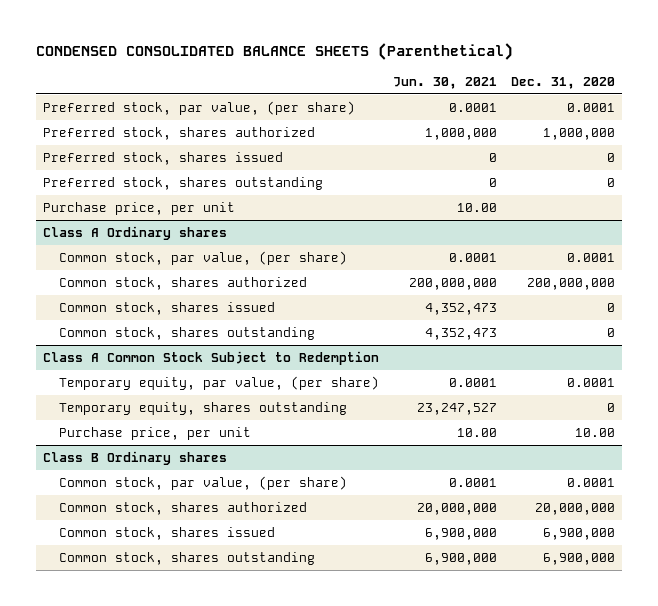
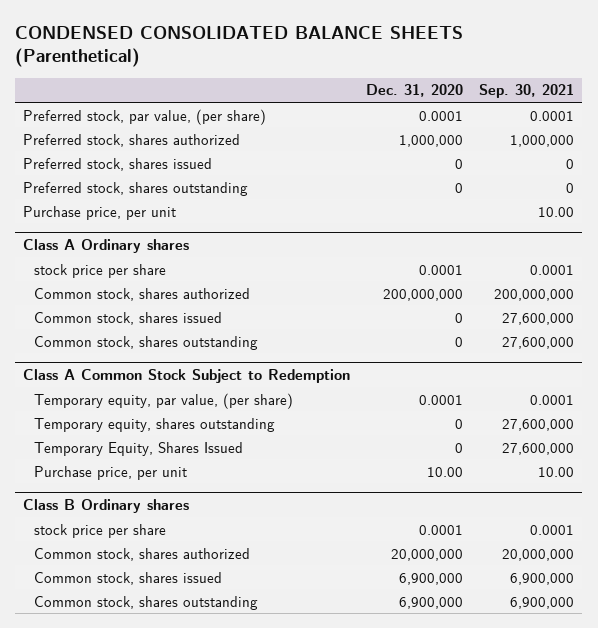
[393,76,498,89] Jun. 30, 2021 -> none
none -> [479,84,575,99] Sep. 30, 2021
[59,251,348,266] Common stock, par value, (per share) -> [34,263,167,278] stock price per share
none -> [34,441,244,456] Temporary Equity, Shares Issued
[59,476,348,491] Common stock, par value, (per share) -> [34,523,167,538] stock price per share

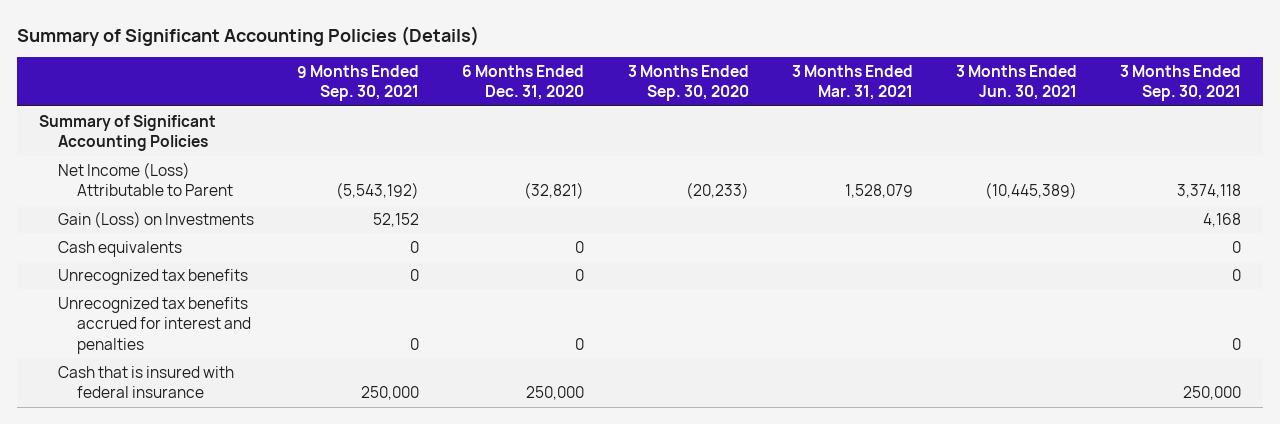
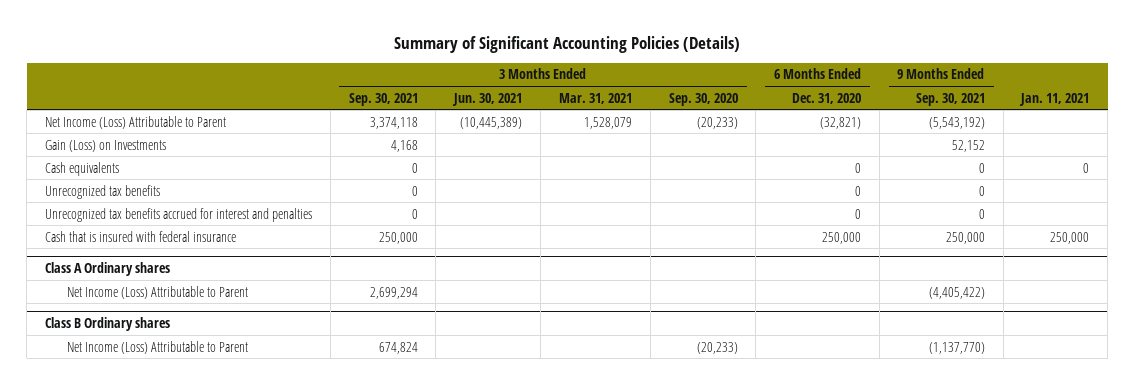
none -> [1019,92,1090,106] Jan. 11, 2021
[38,114,216,152] Summary of Significant Accounting Policies -> none
none -> [45,262,171,277] Class A Ordinary shares
none -> [66,285,248,299] Net Income (Loss) Attributable to Parent
none -> [45,317,171,332] Class B Ordinary shares
none -> [66,340,248,354] Net Income (Loss) Attributable to Parent

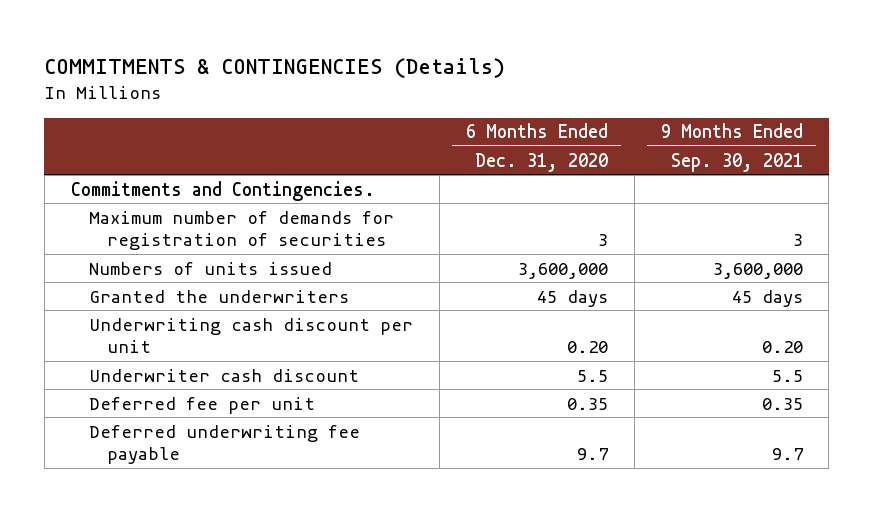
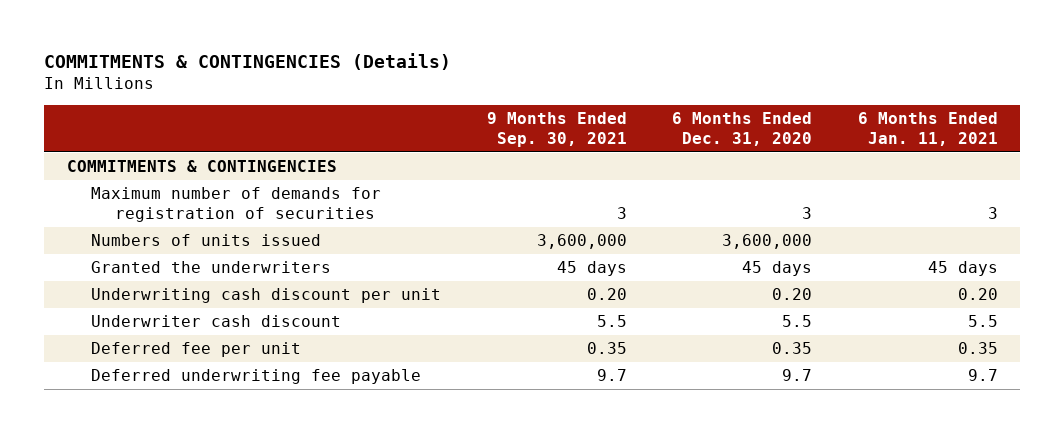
none -> [857,111,998,146] 6 Months Ended Jan. 11, 2021
[70,180,375,201] Commitments and Contingencies. -> [66,160,337,173] COMMITMENTS & CONTINGENCIES

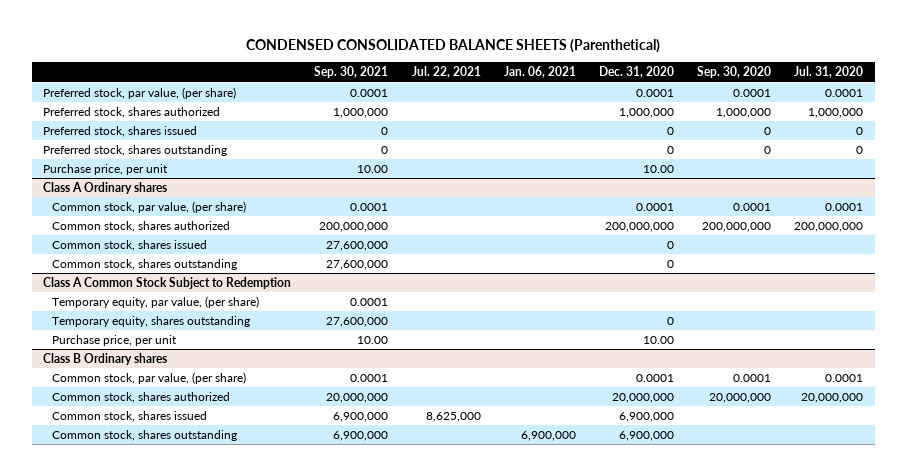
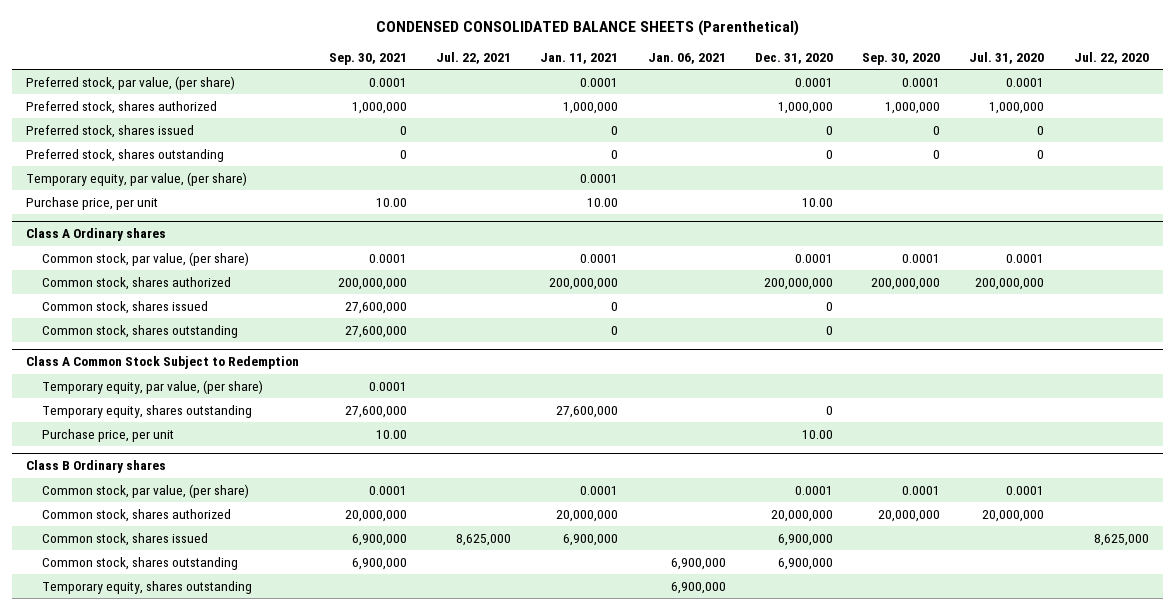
none -> [540,53,619,65] Jan. 11, 2021
none -> [1073,52,1149,65] Jul. 22, 2020
none -> [26,171,248,186] Temporary equity, par value, (per share)
none -> [41,580,252,594] Temporary equity, shares outstanding

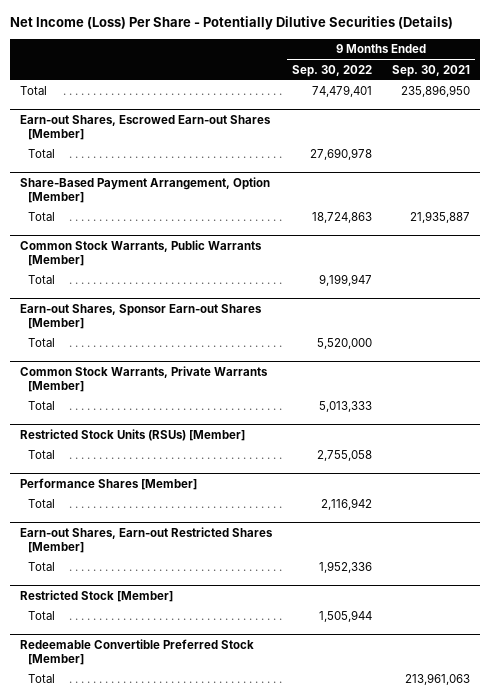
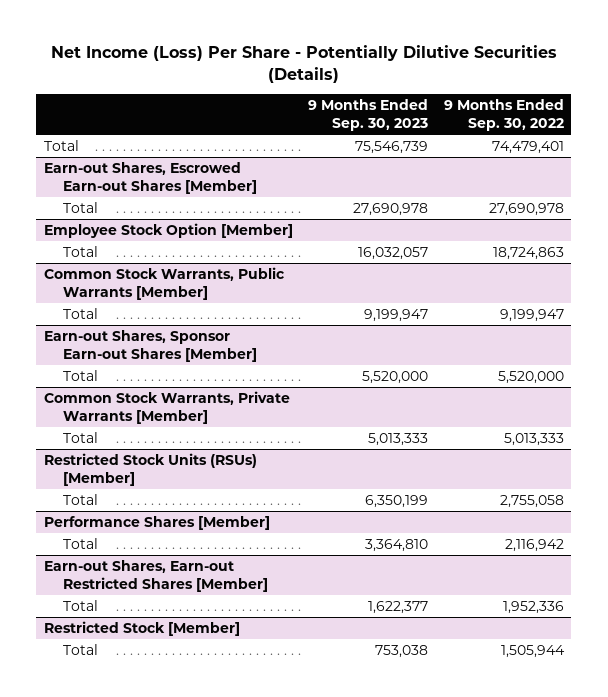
[392,64,471,77] Sep. 30, 2021 -> none
none -> [308,99,429,132] 9 Months Ended Sep. 30, 2023
[19,176,270,203] Share-Based Payment Arrangement, Option [Member] -> [44,223,294,239] Employee Stock Option [Member]
[19,638,254,665] Redeemable Convertible Preferred Stock [Member] -> none
[28,674,56,684] Total -> none

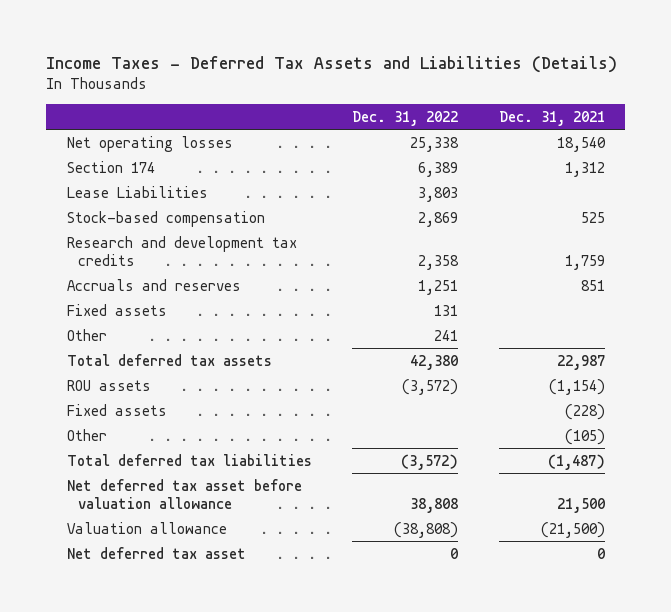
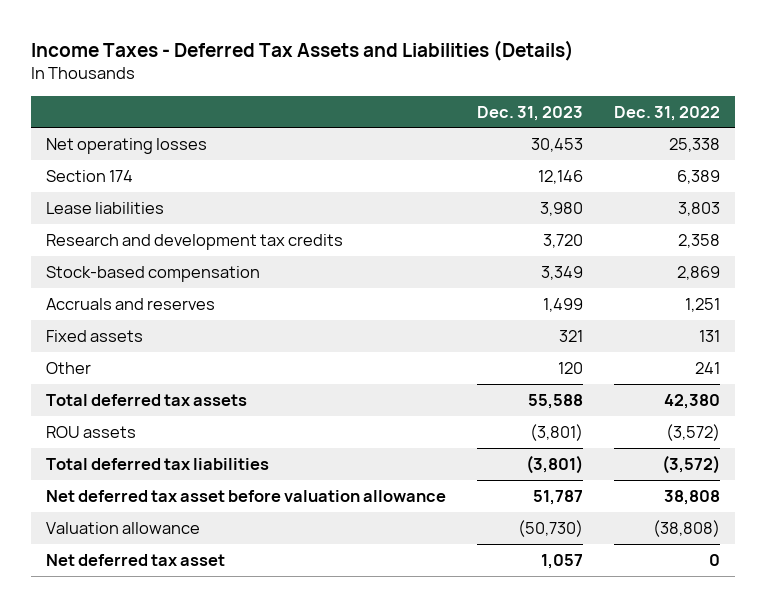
[498,110,605,126] Dec. 31, 2021 -> none
none -> [476,105,583,121] Dec. 31, 2023
[66,185,208,198] Lease Liabilities -> [46,201,165,214] Lease liabilities
[66,210,265,227] Stock-based compensation -> [46,265,261,282] Stock-based compensation
[66,403,167,416] Fixed assets -> none
[66,428,107,441] Other -> none

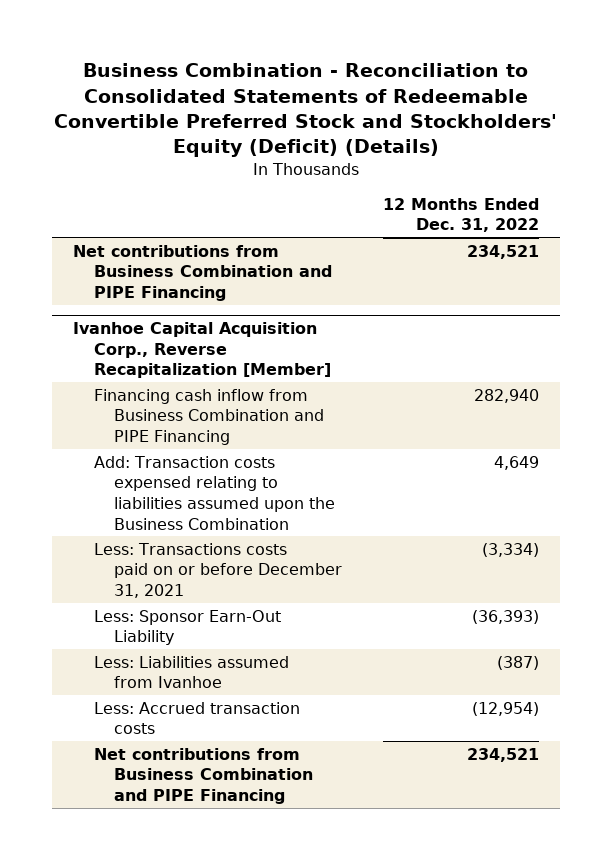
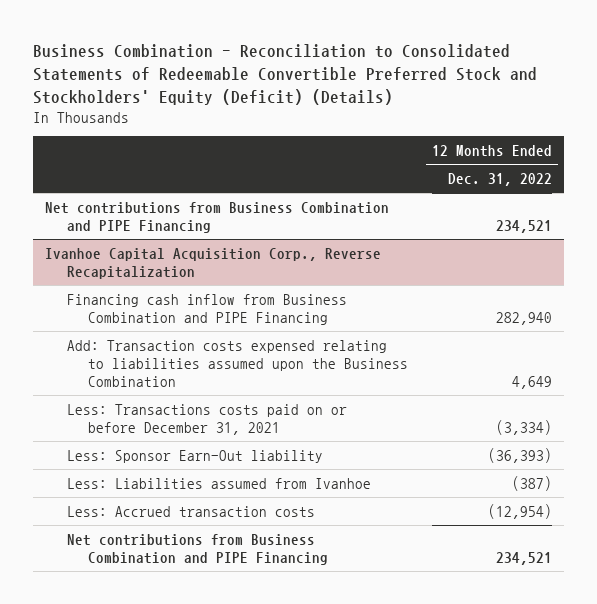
[72,322,331,379] Ivanhoe Capital Acquisition Corp., Reverse Recapitalization [Member] -> [45,247,382,279] Ivanhoe Capital Acquisition Corp., Reverse Recapitalization
[93,609,281,646] Less: Sponsor Earn-Out Liability -> [66,449,323,463] Less: Sponsor Earn-Out liability

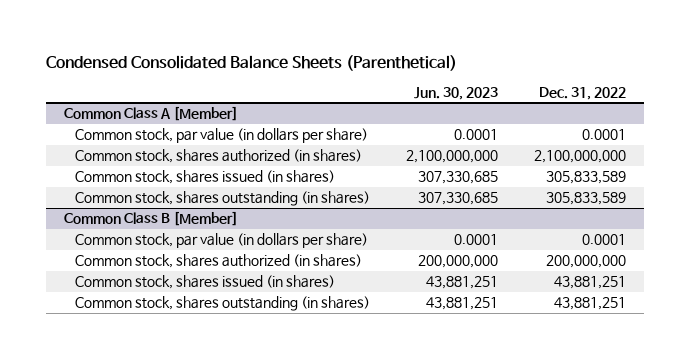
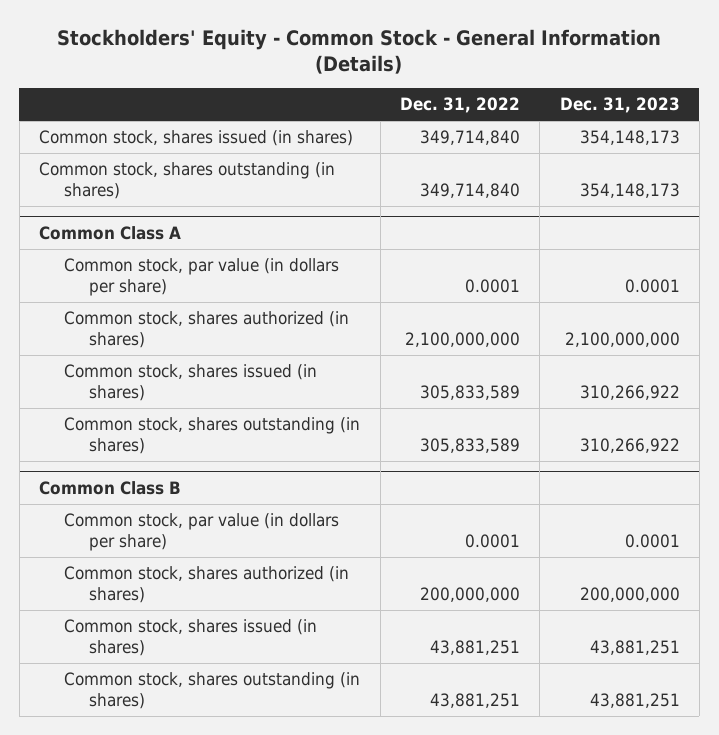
[46,54,458,71] Condensed Consolidated Balance Sheets (Parenthetical) -> [57,29,662,75] Stockholders' Equity - Common Stock - General Information (Details)
[414,86,499,100] Jun. 30, 2023 -> none
none -> [559,97,680,114] Dec. 31, 2023
none -> [38,130,353,147] Common stock, shares issued (in shares)
none -> [38,162,335,200] Common stock, shares outstanding (in shares)
[64,106,239,122] Common Class A [Member] -> [38,225,181,240] Common Class A
[64,211,239,227] Common Class B [Member] -> [38,480,181,495] Common Class B

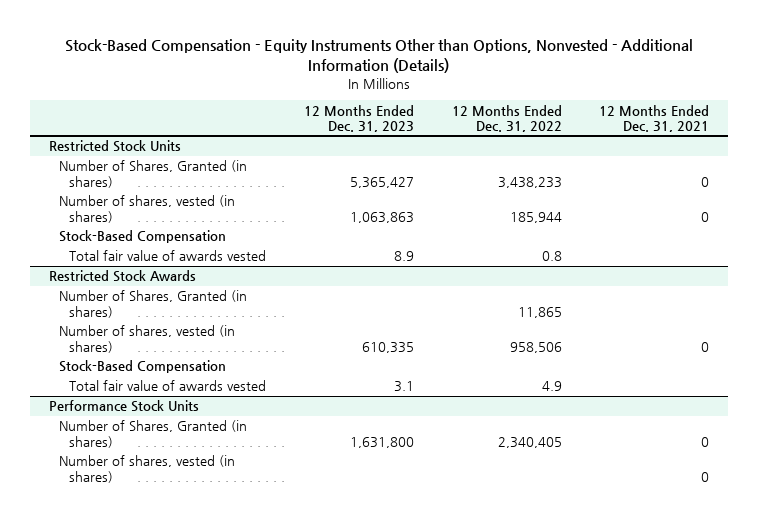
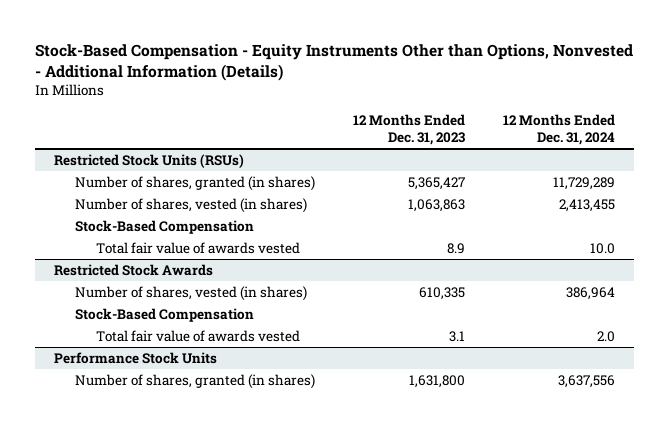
[451,104,562,133] 12 Months Ended Dec. 31, 2022 -> none
[599,104,710,133] 12 Months Ended Dec. 31, 2021 -> none
none -> [503,114,616,146] 12 Months Ended Dec. 31, 2024
[49,140,182,153] Restricted Stock Units -> [53,154,244,169] Restricted Stock Units (RSUs)
[59,160,248,188] Number of Shares, Granted (in shares) -> [75,176,316,192] Number of shares, granted (in shares)
[59,290,248,318] Number of Shares, Granted (in shares) -> none
[59,455,236,483] Number of shares, vested (in shares) -> none
[59,420,248,448] Number of Shares, Granted (in shares) -> [75,374,316,390] Number of shares, granted (in shares)

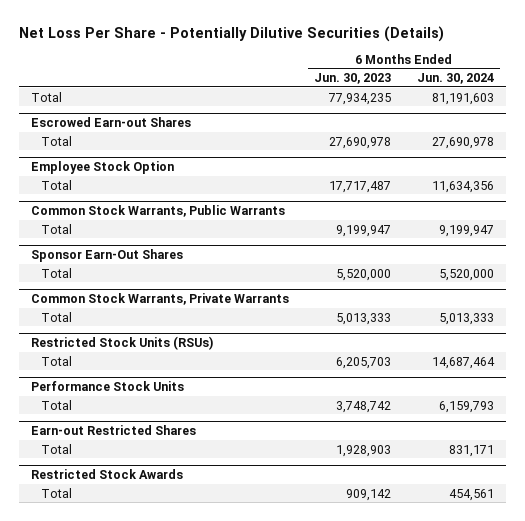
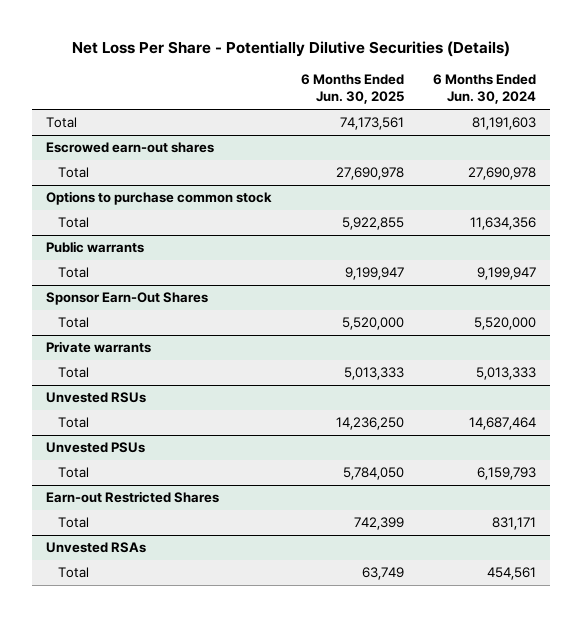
[314,73,392,85] Jun. 30, 2023 -> none
none -> [301,74,405,105] 6 Months Ended Jun. 30, 2025
[31,117,192,128] Escrowed Earn-out Shares -> [46,142,215,154] Escrowed earn-out shares
[31,161,175,175] Employee Stock Option -> [46,191,273,206] Options to purchase common stock
[31,205,286,218] Common Stock Warrants, Public Warrants -> [46,241,145,254] Public warrants
[31,293,290,306] Common Stock Warrants, Private Warrants -> [46,341,152,354] Private warrants
[31,336,214,351] Restricted Stock Units (RSUs) -> [46,392,147,404] Unvested RSUs
[31,381,185,392] Performance Stock Units -> [46,442,146,454] Unvested PSUs
[31,469,184,480] Restricted Stock Awards -> [46,542,147,554] Unvested RSAs

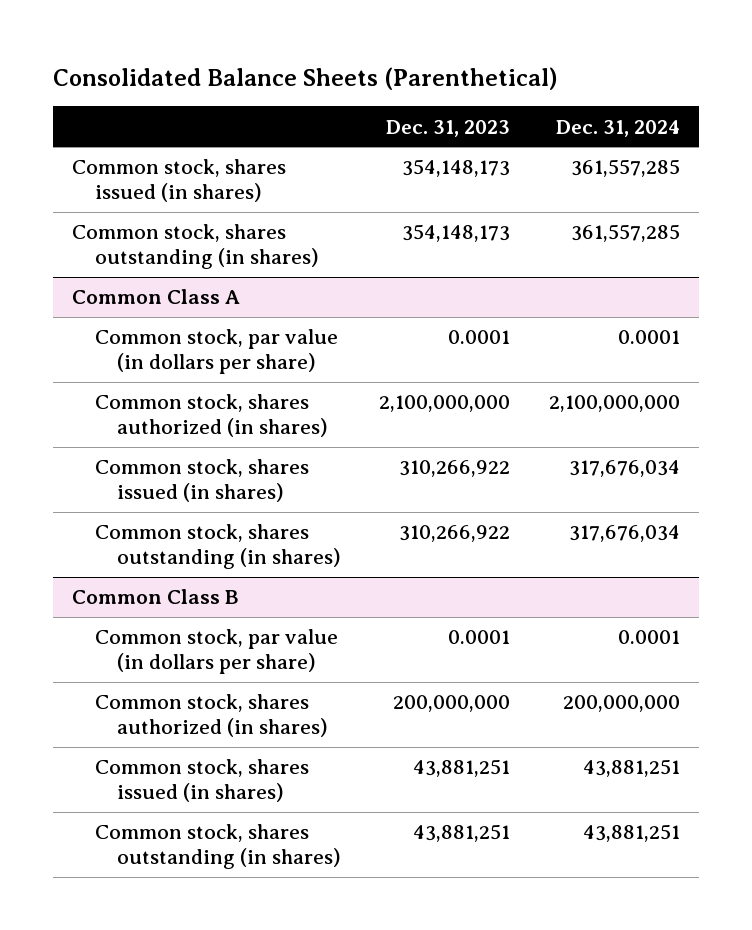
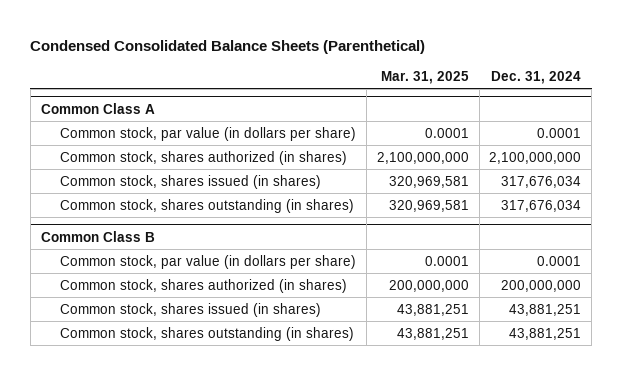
[53,66,559,90] Consolidated Balance Sheets (Parenthetical) -> [30,39,426,54] Condensed Consolidated Balance Sheets (Parenthetical)
[386,119,511,137] Dec. 31, 2023 -> none
none -> [380,70,469,84] Mar. 31, 2025
[72,159,287,203] Common stock, shares issued (in shares) -> none
[72,224,319,270] Common stock, shares outstanding (in shares) -> none

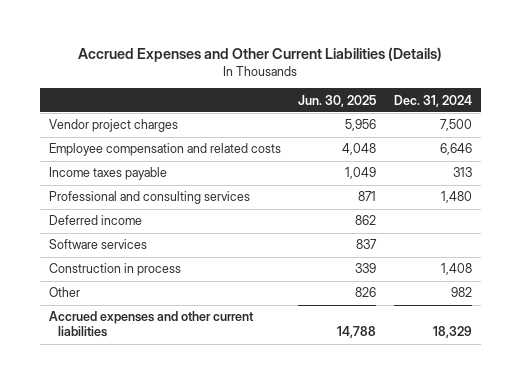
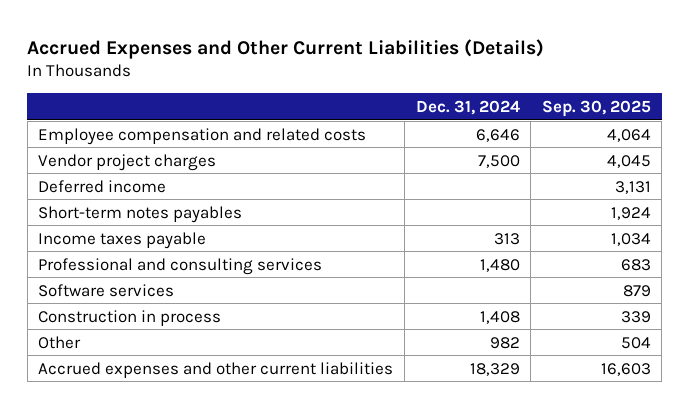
[298,94,377,107] Jun. 30, 2025 -> none
none -> [541,99,651,117] Sep. 30, 2025
[48,119,178,133] Vendor project charges -> [38,153,217,171] Vendor project charges
[48,215,142,226] Deferred income -> [38,179,167,193] Deferred income
none -> [38,205,243,223] Short-term notes payables

